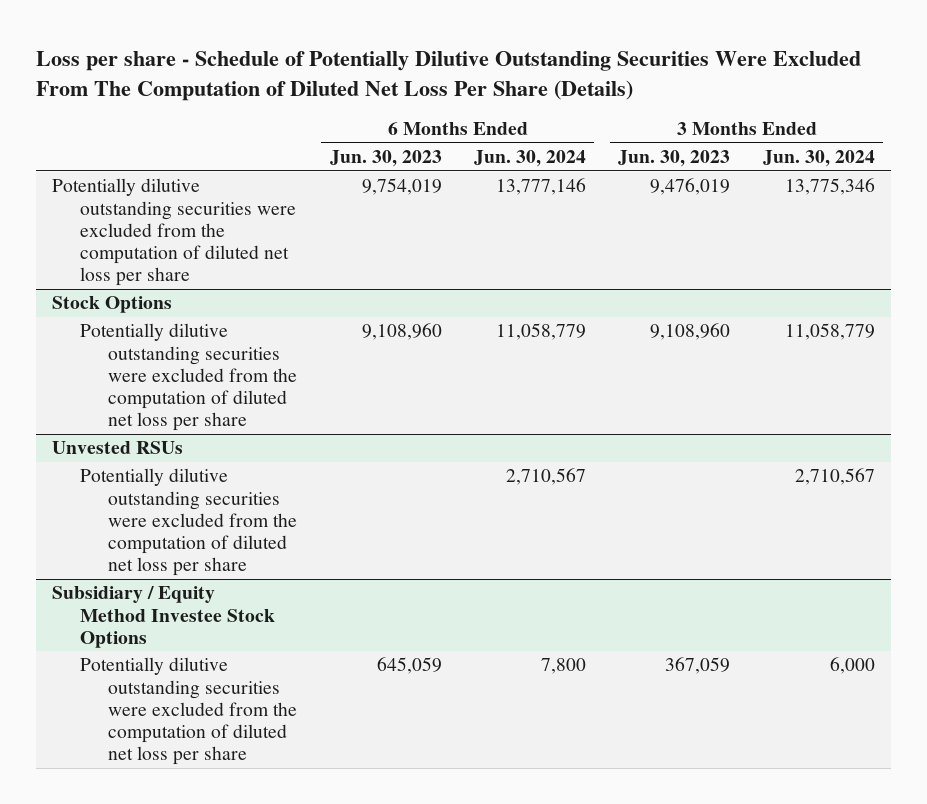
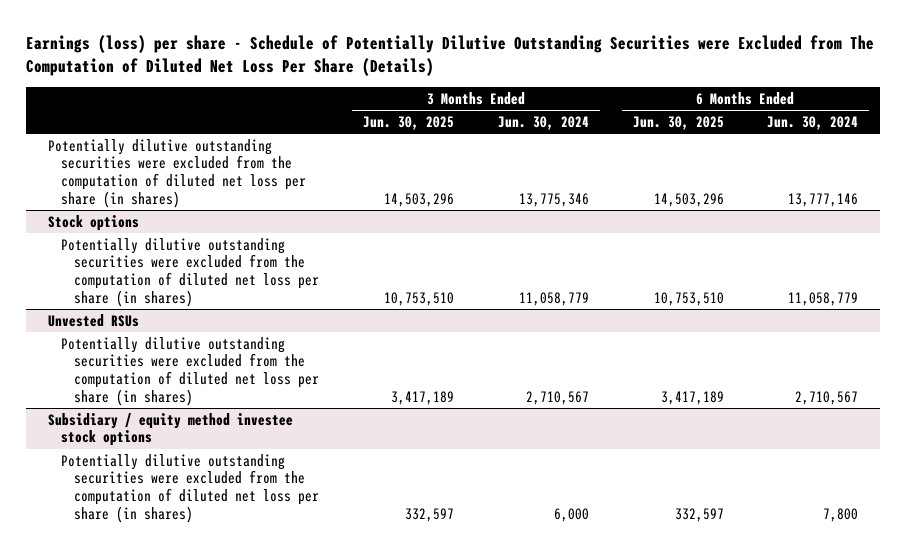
[35,50,861,101] Loss per share - Schedule of Potentially Dilutive Outstanding Securities Were Excluded From The Computation of Diluted Net Loss Per Share (Details) -> [25,35,874,77] Earnings (loss) per share - Schedule of Potentially Dilutive Outstanding Securities were Excluded from The Computation of Diluted Net Loss Per Share (Details)
[329,150,442,168] Jun. 30, 2023 -> none
[618,150,731,168] Jun. 30, 2023 -> none
none -> [363,116,455,131] Jun. 30, 2025
none -> [632,116,724,131] Jun. 30, 2025
[51,178,296,287] Potentially dilutive outstanding securities were excluded from the computation of diluted net loss per share -> [47,138,307,208] Potentially dilutive outstanding securities were excluded from the computation of diluted net loss per share (in shares)
[51,296,172,314] Stock Options -> [47,214,139,231] Stock options
[79,323,298,432] Potentially dilutive outstanding securities were excluded from the computation of diluted net loss per share -> [61,237,320,307] Potentially dilutive outstanding securities were excluded from the computation of diluted net loss per share (in shares)
[79,468,298,577] Potentially dilutive outstanding securities were excluded from the computation of diluted net loss per share -> [61,336,320,406] Potentially dilutive outstanding securities were excluded from the computation of diluted net loss per share (in shares)
[51,586,275,648] Subsidiary / Equity Method Investee Stock Options -> [47,412,293,447] Subsidiary / equity method investee stock options
[79,657,298,766] Potentially dilutive outstanding securities were excluded from the computation of diluted net loss per share -> [61,453,320,523] Potentially dilutive outstanding securities were excluded from the computation of diluted net loss per share (in shares)

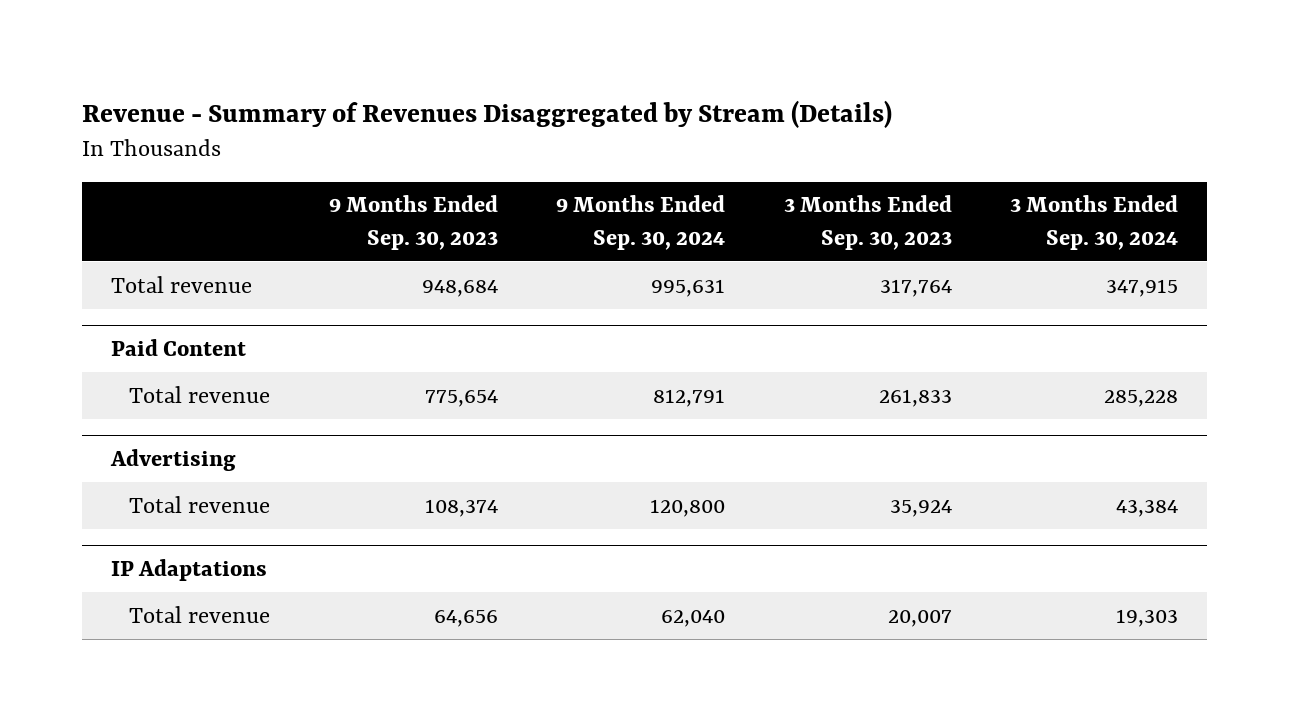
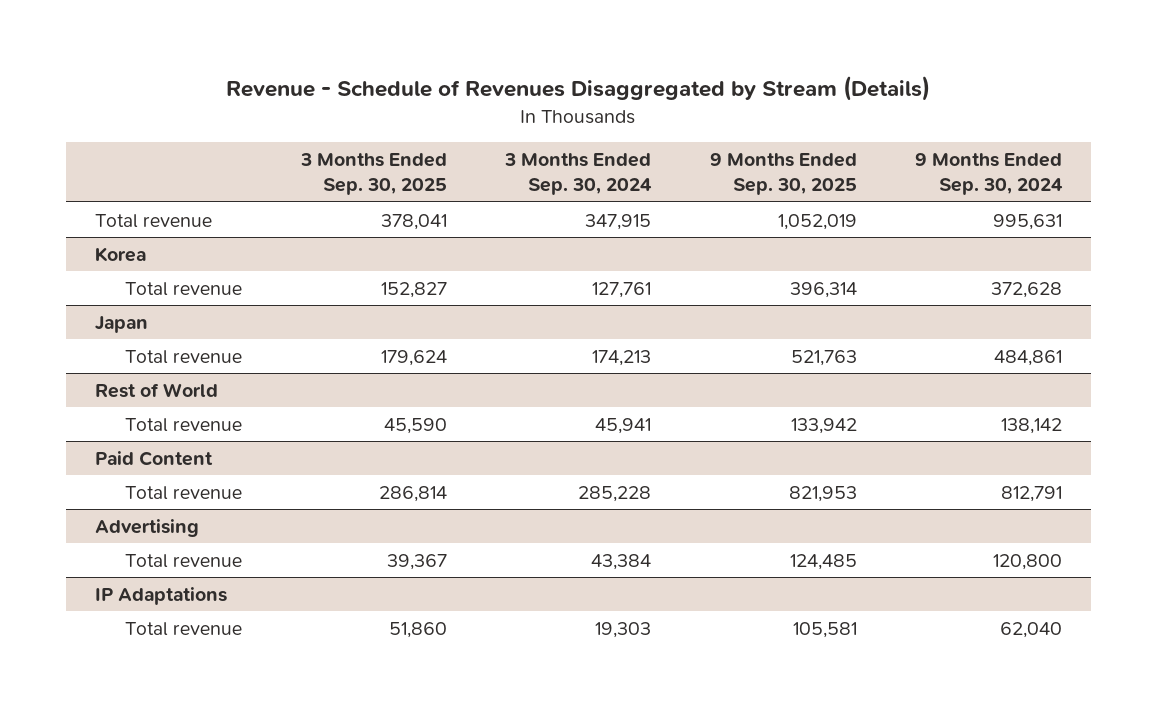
[81,99,892,128] Revenue - Summary of Revenues Disaggregated by Stream (Details) -> [226,76,931,102] Revenue - Schedule of Revenues Disaggregated by Stream (Details)
[328,195,498,250] 9 Months Ended Sep. 30, 2023 -> none
[783,195,952,250] 3 Months Ended Sep. 30, 2023 -> none
none -> [299,152,447,196] 3 Months Ended Sep. 30, 2025
none -> [709,152,857,196] 9 Months Ended Sep. 30, 2025
none -> [94,246,146,262] Korea
none -> [125,281,243,296] Total revenue
none -> [94,315,148,333] Japan
none -> [125,349,243,364] Total revenue
none -> [94,382,218,398] Rest of World
none -> [125,417,243,432] Total revenue

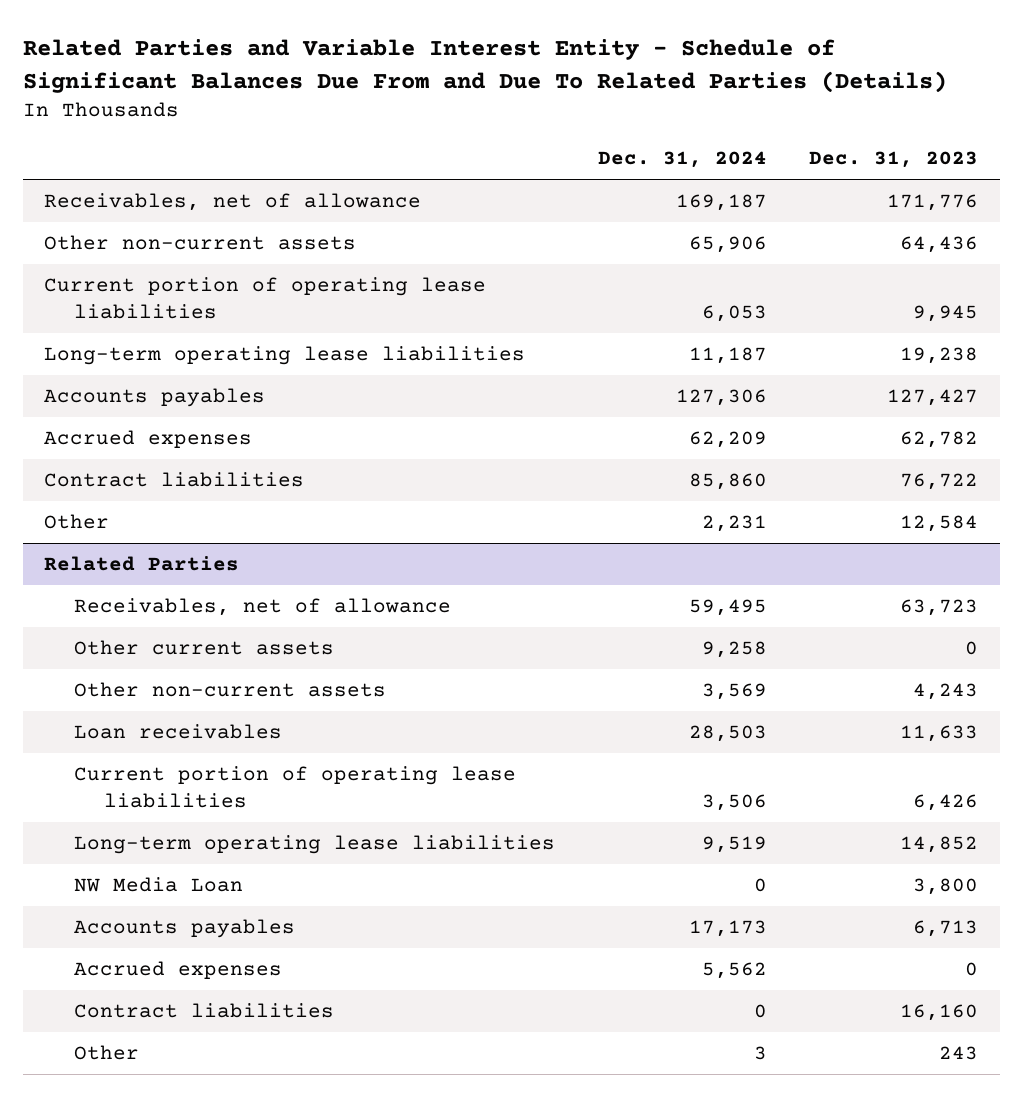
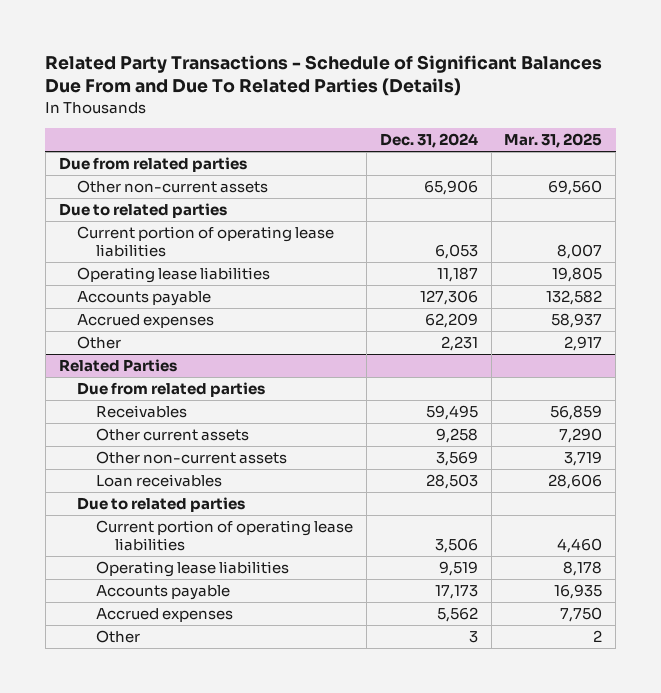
[22,39,947,93] Related Parties and Variable Interest Entity - Schedule of Significant Balances Due From and Due To Related Parties (Details) -> [45,54,603,97] Related Party Transactions - Schedule of Significant Balances Due From and Due To Related Parties (Details)
[809,151,979,169] Dec. 31, 2023 -> none
none -> [504,133,603,149] Mar. 31, 2025
[43,193,421,212] Receivables, net of allowance -> none
none -> [58,157,247,173] Due from related parties
none -> [58,203,227,219] Due to related parties
[43,346,525,366] Long-term operating lease liabilities -> [77,267,271,284] Operating lease liabilities
[43,388,265,408] Accounts payables -> [77,291,212,307] Accounts payable
[43,472,304,488] Contract liabilities -> none
none -> [77,382,266,398] Due from related parties
[73,598,451,617] Receivables, net of allowance -> [96,405,188,419] Receivables
none -> [77,497,246,513] Due to related parties
[73,877,243,893] NW Media Loan -> none
[73,835,555,855] Long-term operating lease liabilities -> [96,561,290,578] Operating lease liabilities
[73,919,295,939] Accounts payables -> [96,585,231,601] Accounts payable
[73,1003,334,1019] Contract liabilities -> none

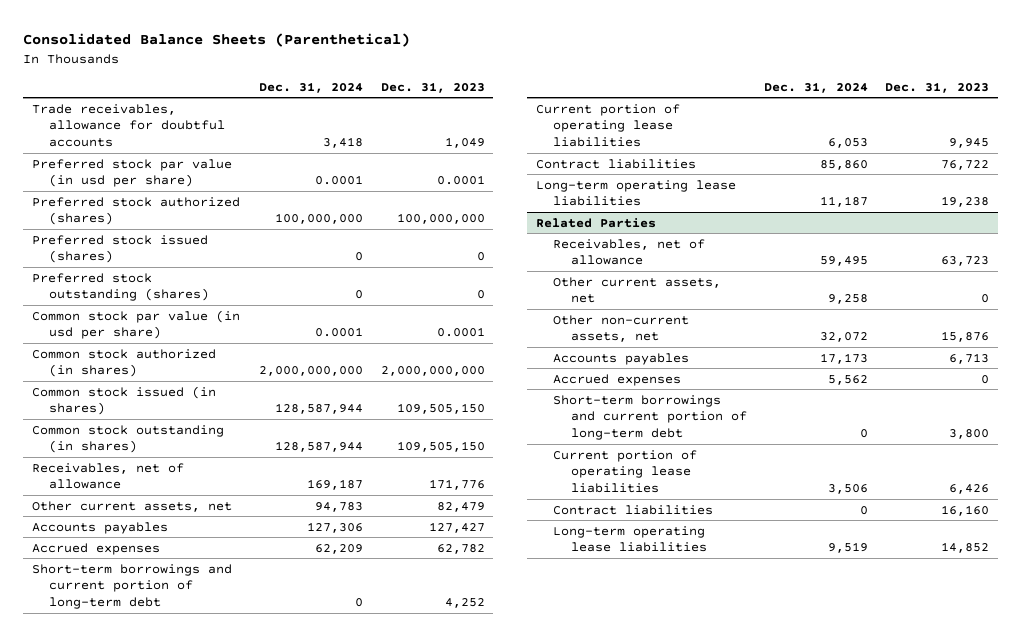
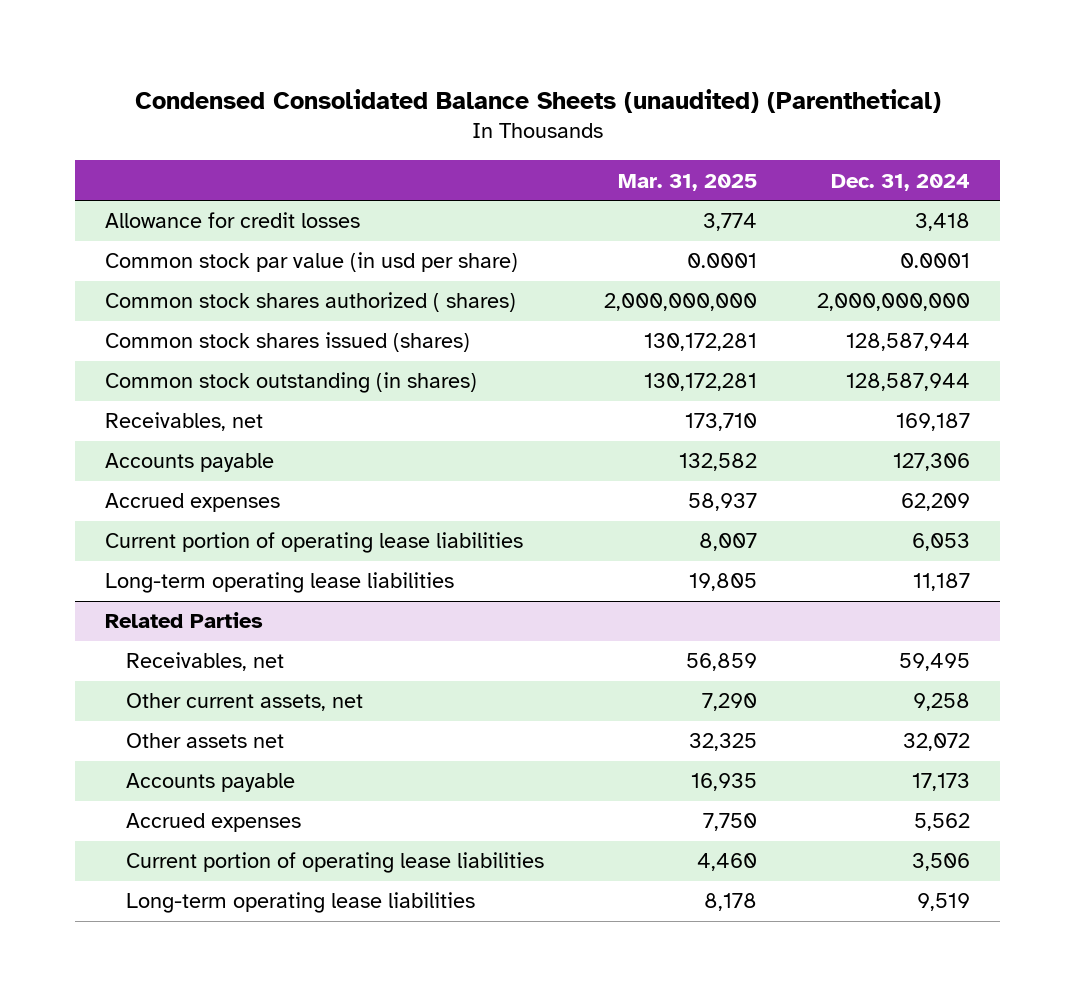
[22,33,410,48] Consolidated Balance Sheets (Parenthetical) -> [134,89,941,114] Condensed Consolidated Balance Sheets (unaudited) (Parenthetical)
[380,81,485,93] Dec. 31, 2023 -> none
none -> [617,173,757,191] Mar. 31, 2025
[31,158,232,188] Preferred stock par value (in usd per share) -> none
[31,196,240,226] Preferred stock authorized (shares) -> none
[31,234,208,264] Preferred stock issued (shares) -> none
[31,272,209,302] Preferred stock outstanding (shares) -> none
[31,103,225,148] Trade receivables, allowance for doubtful accounts -> [105,212,361,229] Allowance for credit losses
[31,348,216,378] Common stock authorized (in shares) -> [105,292,517,313] Common stock shares authorized ( shares)
[31,385,216,416] Common stock issued (in shares) -> [105,332,471,353] Common stock shares issued (shares)
[31,500,232,512] Other current assets, net -> none
[31,462,184,490] Receivables, net of allowance -> [105,412,264,432] Receivables, net
[31,521,168,534] Accounts payables -> [105,453,275,473] Accounts payable
[31,563,232,610] Short-term borrowings and current portion of long-term debt -> none
[536,158,697,169] Contract liabilities -> none
[553,238,706,266] Receivables, net of allowance -> [125,652,284,672] Receivables, net
[553,314,690,343] Other non-current assets, net -> [125,733,284,749] Other assets net
[553,352,690,365] Accounts payables -> [125,773,295,793] Accounts payable
[553,394,747,441] Short-term borrowings and current portion of long-term debt -> none
[553,504,714,515] Contract liabilities -> none

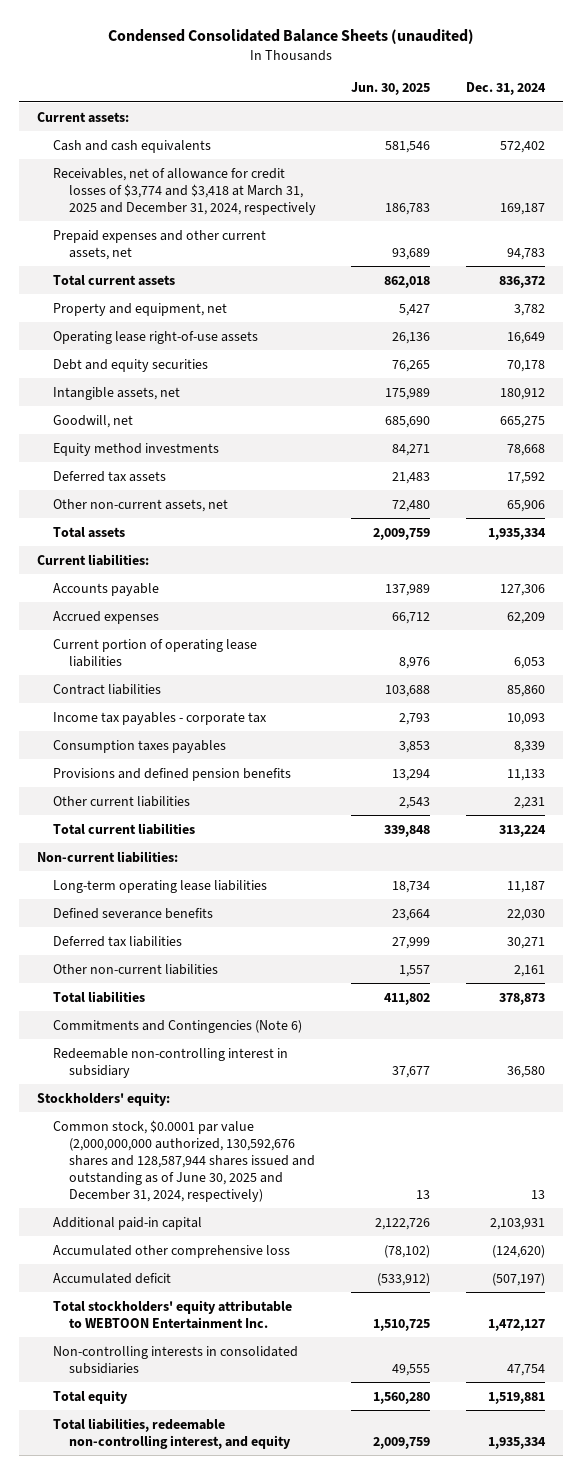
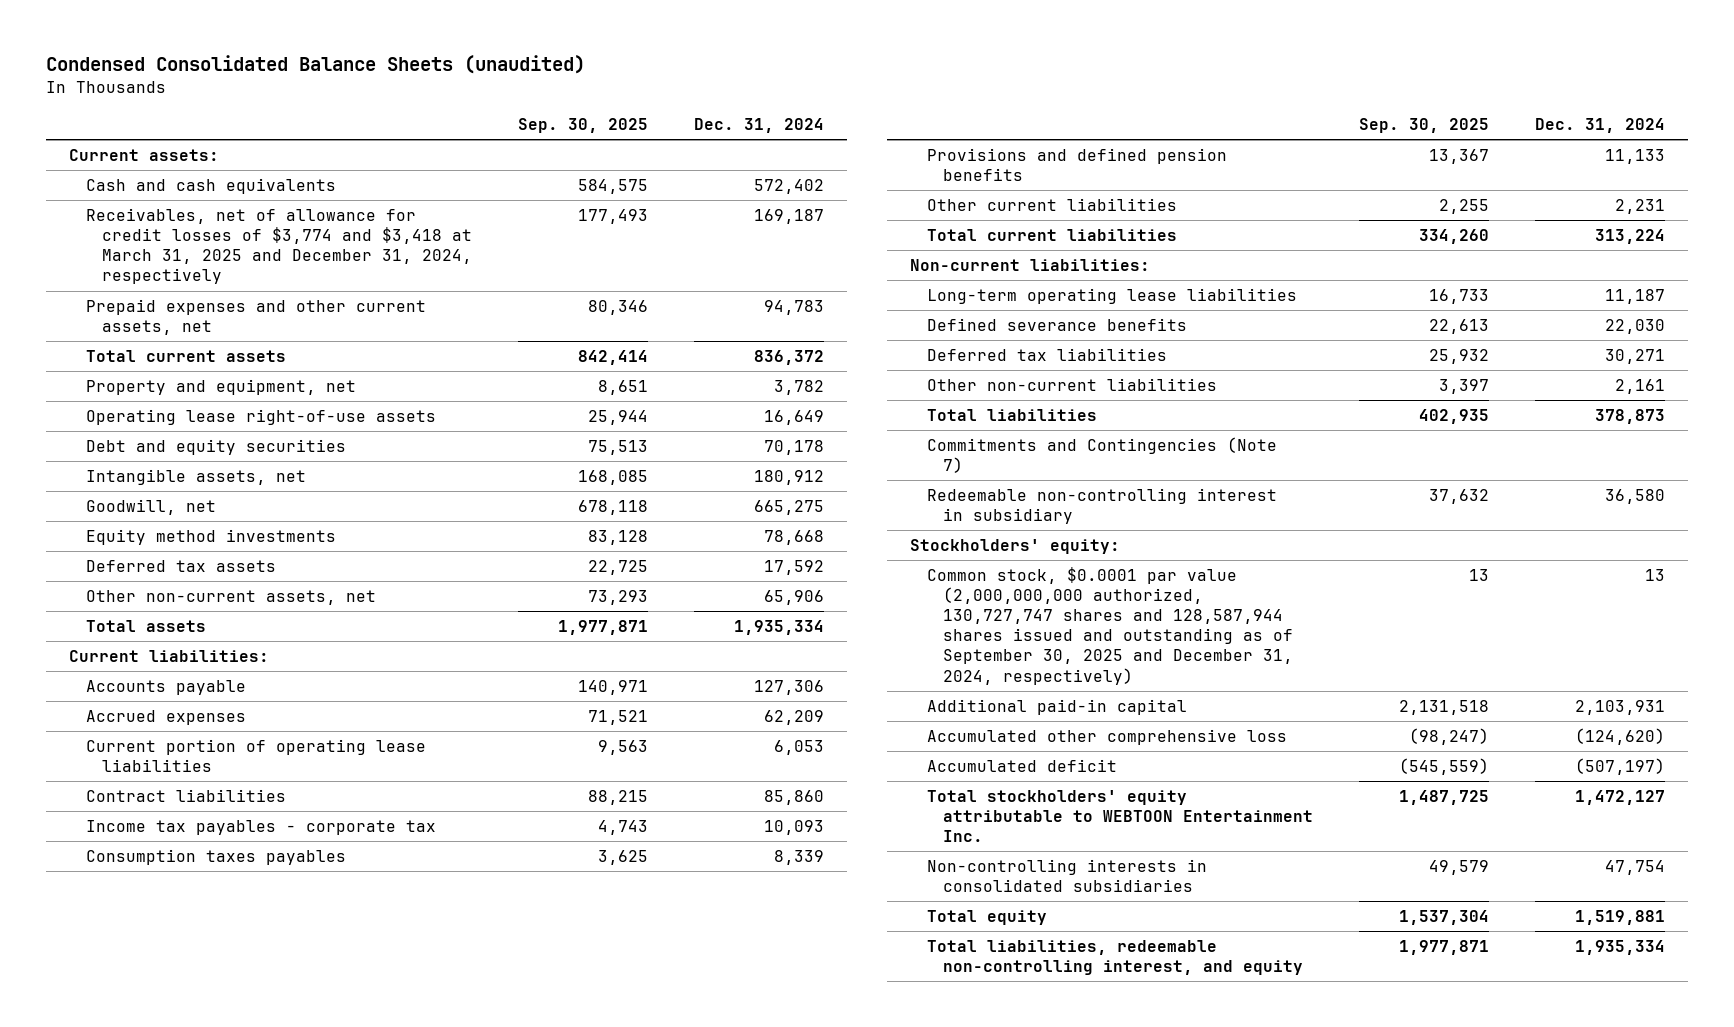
[351,82,431,96] Jun. 30, 2025 -> none
none -> [518,117,649,133] Sep. 30, 2025
[52,1019,302,1033] Commitments and Contingencies (Note 6) -> [926,436,1277,474] Commitments and Contingencies (Note 7)
[52,1119,315,1202] Common stock, $0.0001 par value (2,000,000,000 authorized, 130,592,676 shares and 128,587,944 shares issued and outstanding as of June 30, 2025 and December 31, 2024, respectively) -> [926,566,1293,685] Common stock, $0.0001 par value (2,000,000,000 authorized, 130,727,747 shares and 128,587,944 shares issued and outstanding as of September 30, 2025 and December 31, 2024, respectively)

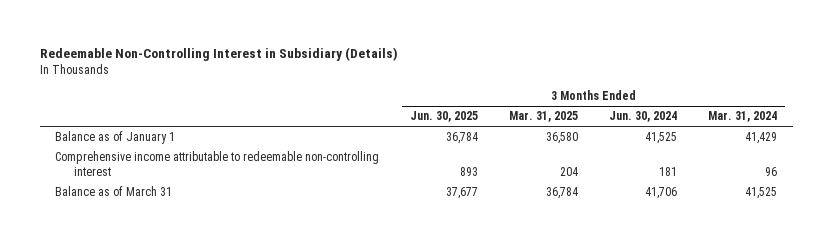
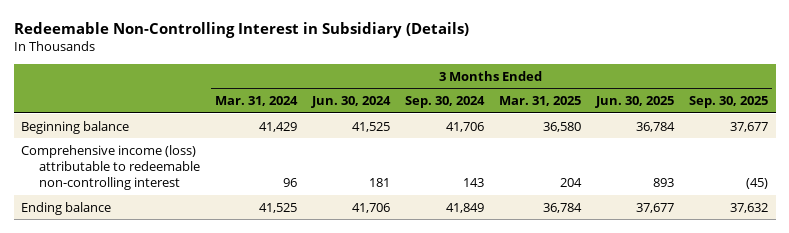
none -> [404,96,485,109] Sep. 30, 2024
none -> [689,96,769,109] Sep. 30, 2025
[55,131,176,145] Balance as of January 1 -> [21,120,130,134] Beginning balance
[55,151,380,177] Comprehensive income attributable to redeemable non-controlling interest -> [21,144,200,191] Comprehensive income (loss) attributable to redeemable non-controlling interest
[55,186,173,197] Balance as of March 31 -> [21,201,112,215] Ending balance

